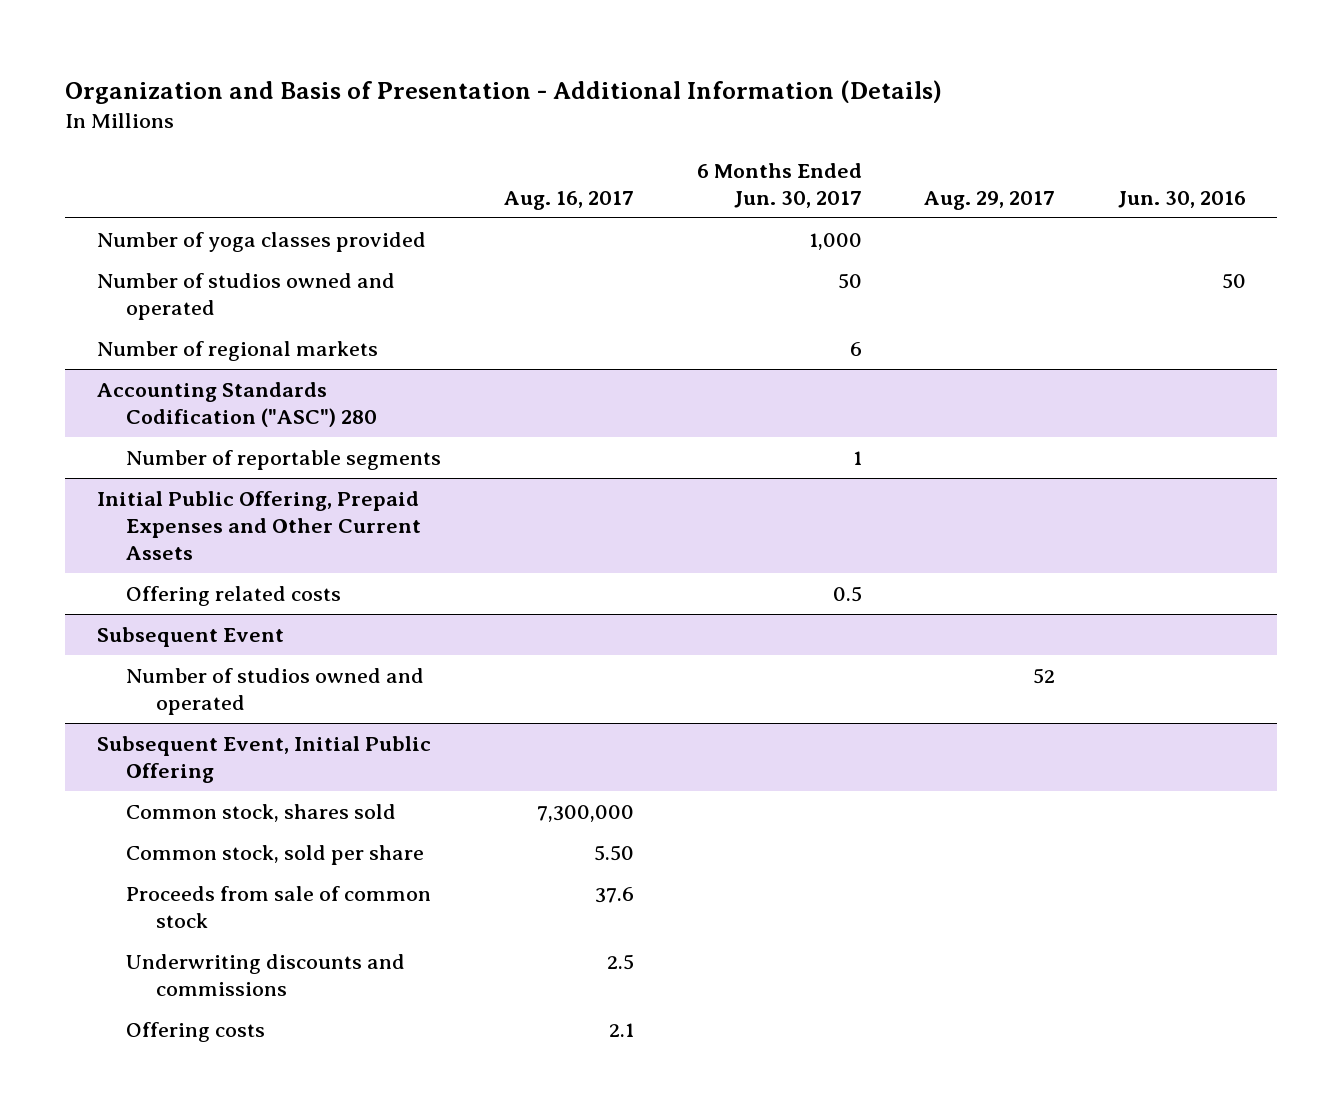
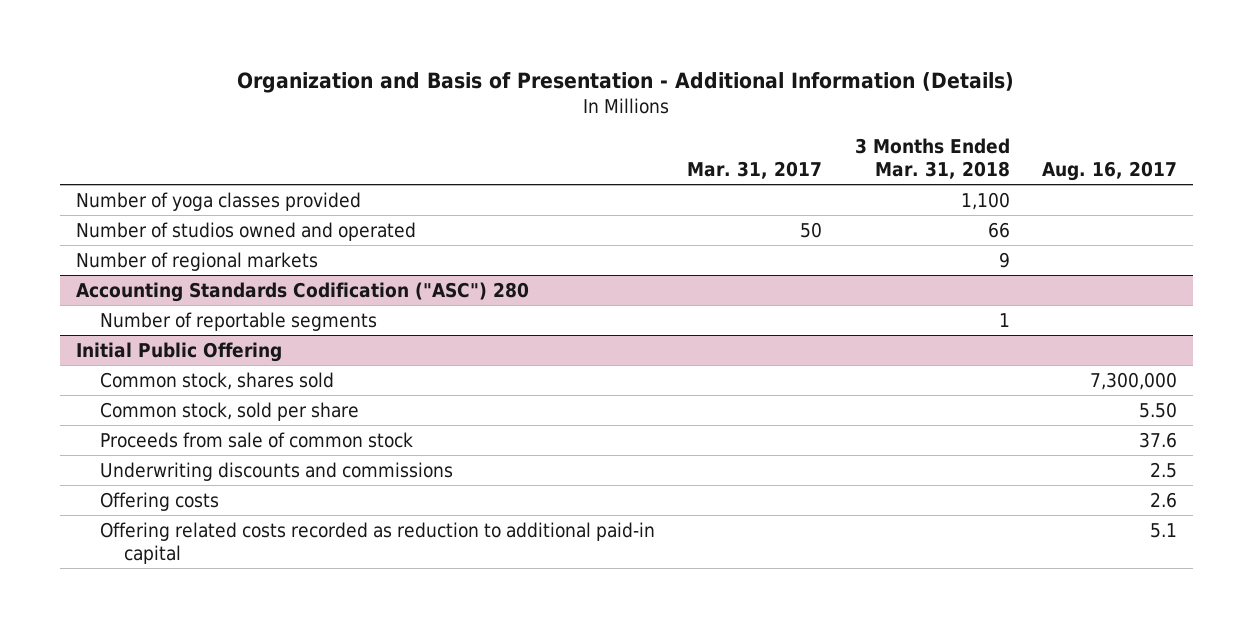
[696,162,862,208] 6 Months Ended Jun. 30, 2017 -> none
[924,190,1056,210] Aug. 29, 2017 -> none
[1118,190,1247,208] Jun. 30, 2016 -> none
none -> [687,161,823,180] Mar. 31, 2017
none -> [854,138,1010,180] 3 Months Ended Mar. 31, 2018
[96,491,422,560] Initial Public Offering, Prepaid Expenses and Other Current Assets -> none
[126,586,342,607] Offering related costs -> none
[96,627,284,648] Subsequent Event -> none
[126,668,425,715] Number of studios owned and operated -> none
[96,736,431,783] Subsequent Event, Initial Public Offering -> [75,341,282,362] Initial Public Offering
[608,1023,634,1038] 2.1 -> [1149,491,1177,508] 2.6
none -> [99,521,655,564] Offering related costs recorded as reduction to additional paid-in capital

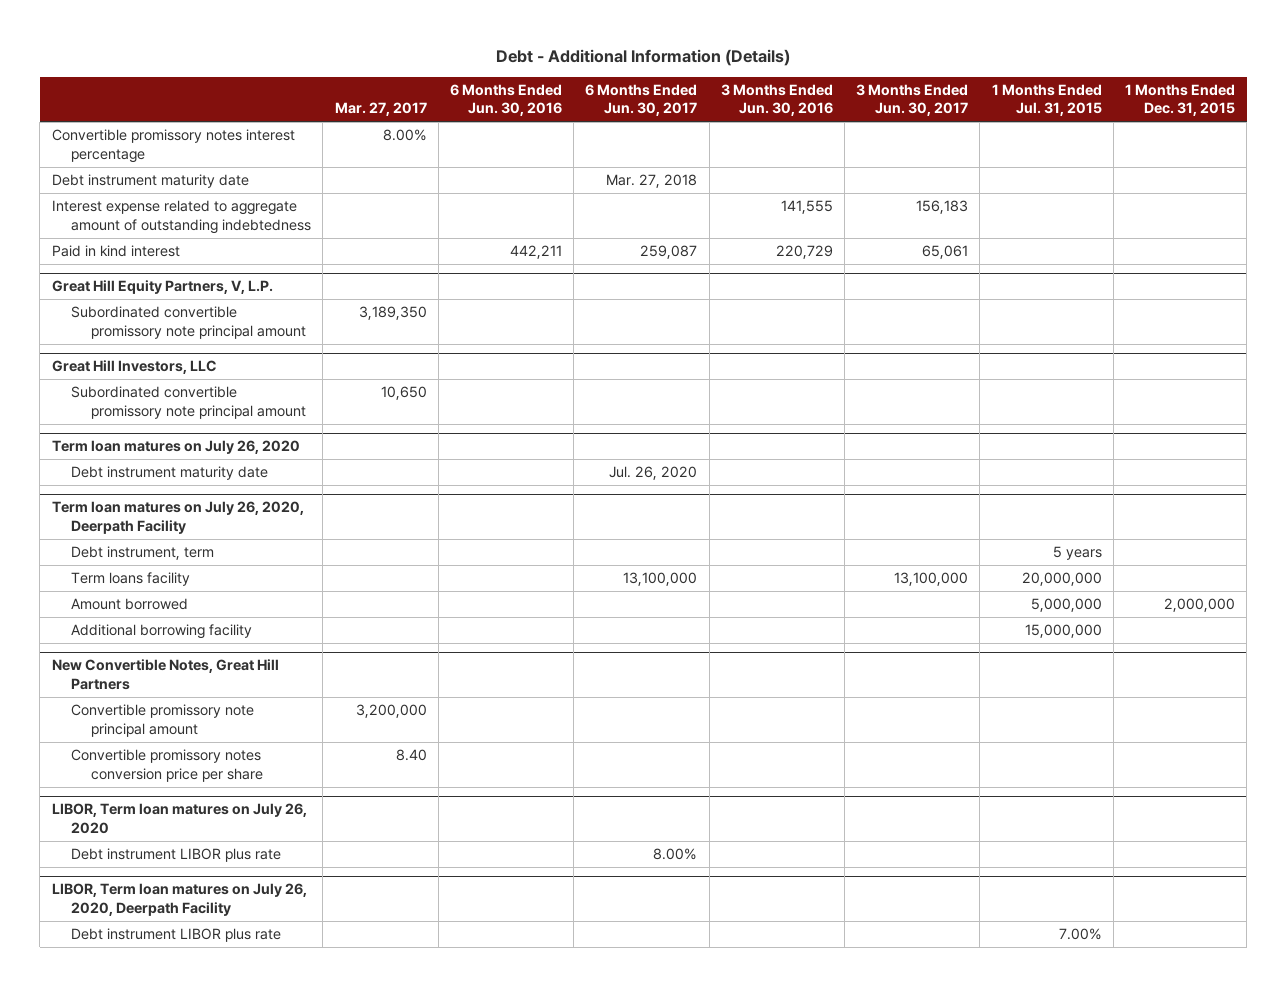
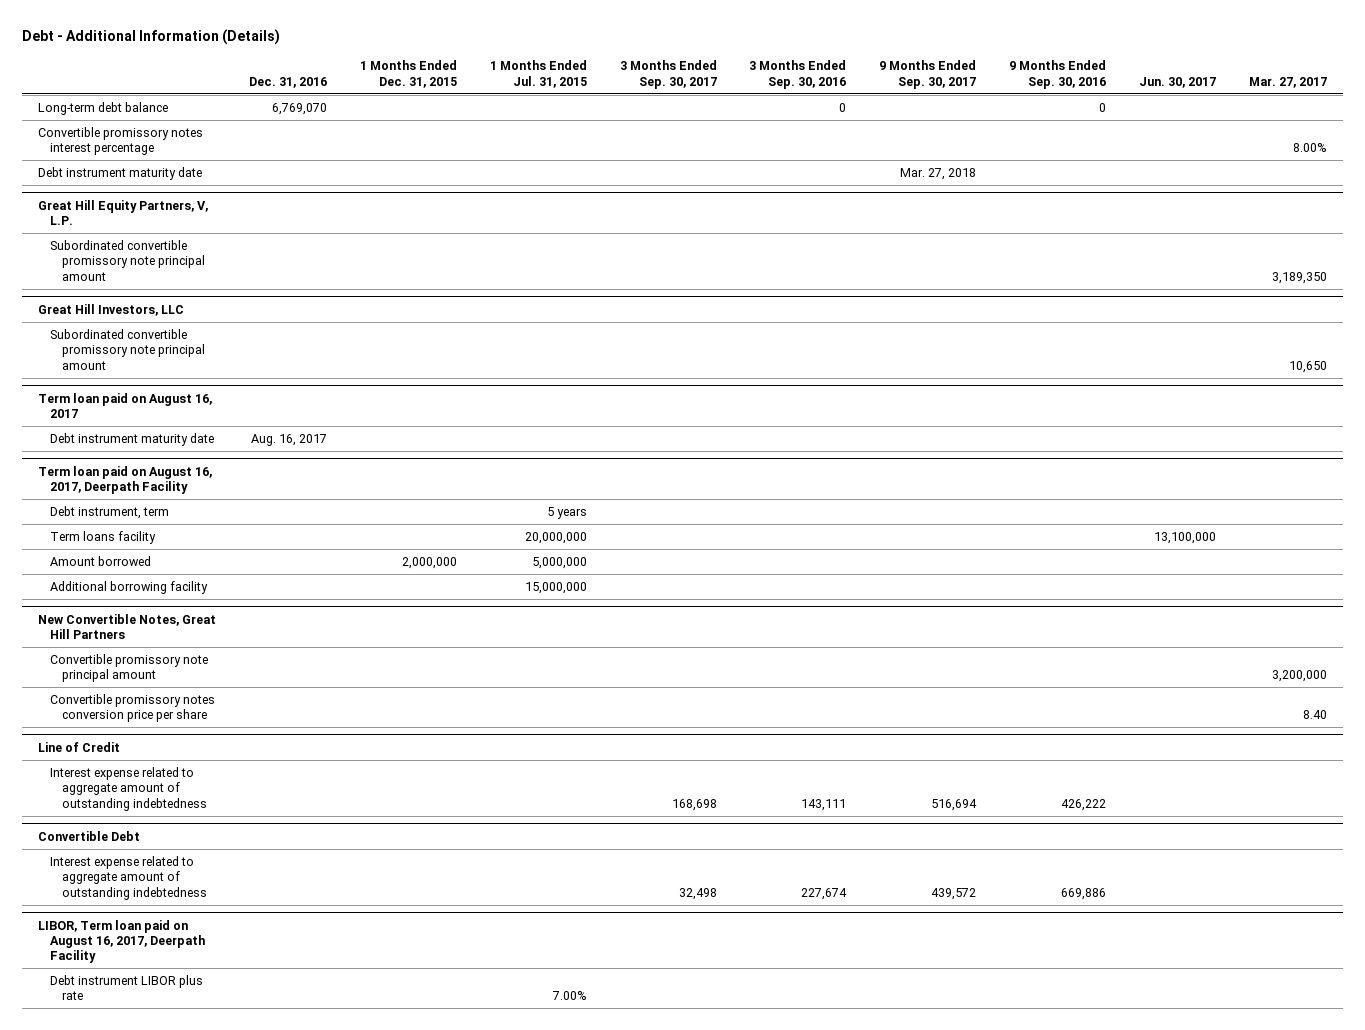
[450,83,563,117] 6 Months Ended Jun. 30, 2016 -> none
[585,83,698,117] 6 Months Ended Jun. 30, 2017 -> none
[720,83,833,117] 3 Months Ended Jun. 30, 2016 -> none
[856,83,969,117] 3 Months Ended Jun. 30, 2017 -> none
none -> [248,76,327,88] Dec. 31, 2016
none -> [619,60,717,89] 3 Months Ended Sep. 30, 2017
none -> [749,60,847,89] 3 Months Ended Sep. 30, 2016
none -> [879,60,977,89] 9 Months Ended Sep. 30, 2017
none -> [1009,60,1107,89] 9 Months Ended Sep. 30, 2016
none -> [1138,76,1216,88] Jun. 30, 2017
none -> [38,101,169,115] Long-term debt balance
[51,200,312,234] Interest expense related to aggregate amount of outstanding indebtedness -> none
[51,245,180,258] Paid in kind interest -> none
[51,440,300,455] Term loan matures on July 26, 2020 -> [38,392,213,418] Term loan paid on August 16, 2017
[51,501,304,534] Term loan matures on July 26, 2020, Deerpath Facility -> [38,465,213,494] Term loan paid on August 16, 2017, Deerpath Facility
[51,803,307,834] LIBOR, Term loan matures on July 26, 2020 -> none
[71,848,282,863] Debt instrument LIBOR plus rate -> none
none -> [38,741,121,752] Line of Credit
none -> [49,766,207,811] Interest expense related to aggregate amount of outstanding indebtedness
none -> [38,830,141,841] Convertible Debt
none -> [49,855,207,900] Interest expense related to aggregate amount of outstanding indebtedness
[51,883,307,916] LIBOR, Term loan matures on July 26, 2020, Deerpath Facility -> [38,919,205,964] LIBOR, Term loan paid on August 16, 2017, Deerpath Facility

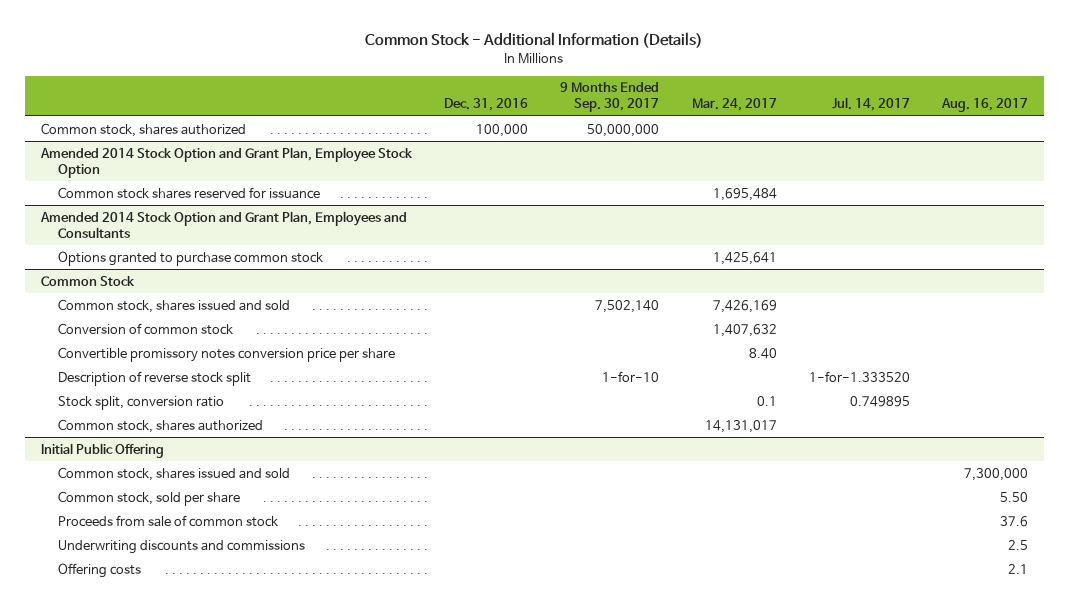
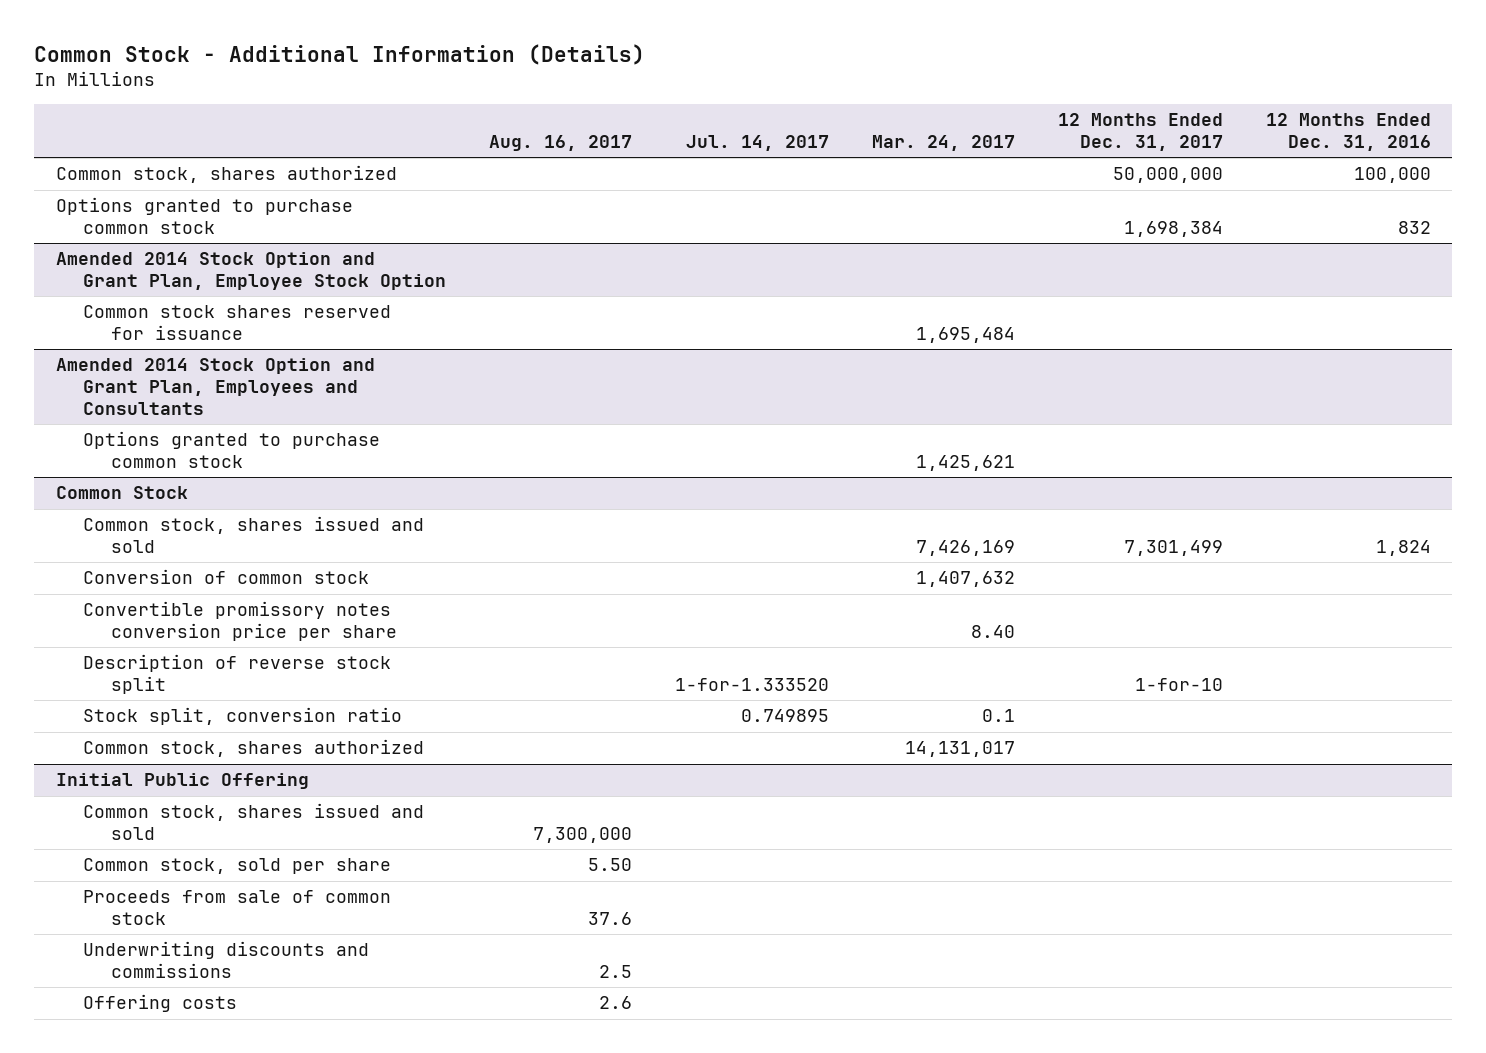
[444,98,529,112] Dec. 31, 2016 -> none
[560,82,660,113] 9 Months Ended Sep. 30, 2017 -> none
none -> [1057,113,1223,151] 12 Months Ended Dec. 31, 2017
none -> [1265,113,1431,151] 12 Months Ended Dec. 31, 2016
none -> [55,197,353,235] Options granted to purchase common stock
[712,251,777,265] 1,425,641 -> [915,455,1015,472] 1,425,621
[1007,563,1028,574] 2.1 -> [599,996,633,1010] 2.6

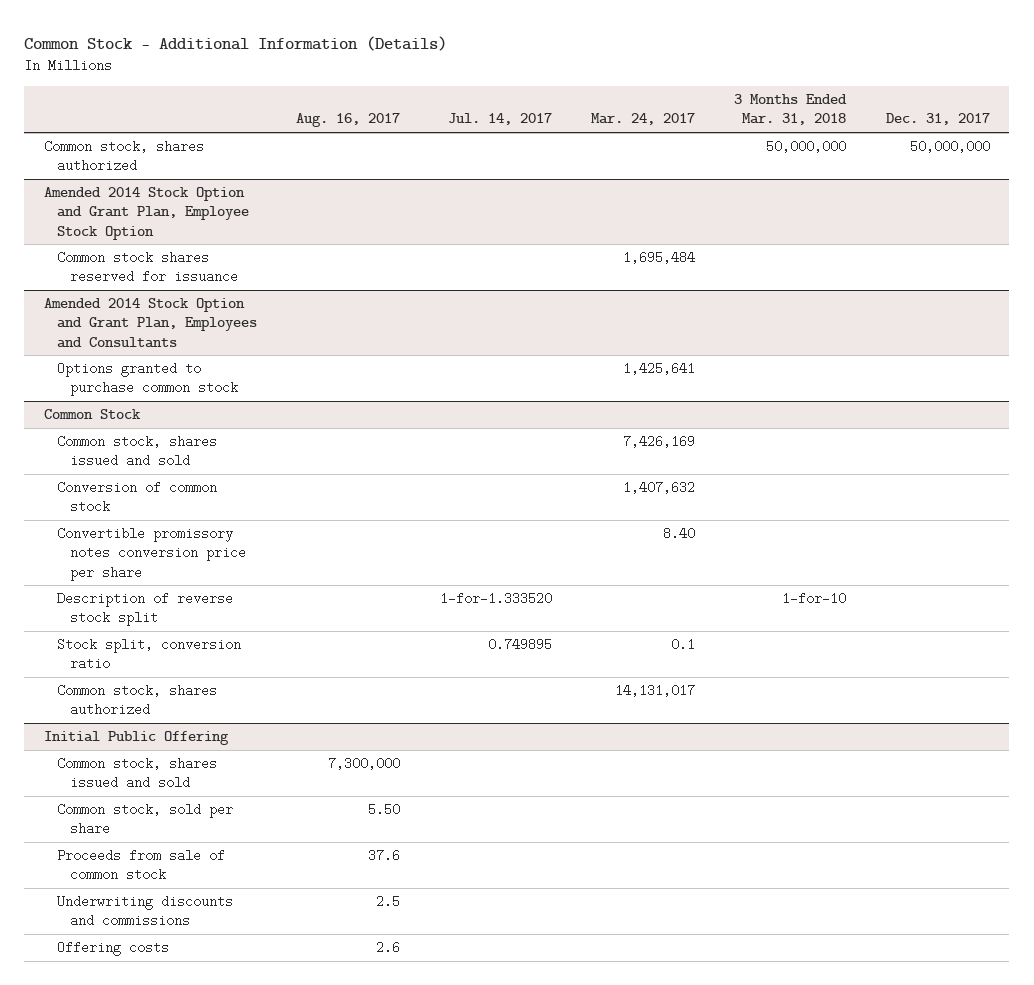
[1057,113,1223,151] 12 Months Ended Dec. 31, 2017 -> none
[1265,113,1431,151] 12 Months Ended Dec. 31, 2016 -> none
none -> [734,94,848,126] 3 Months Ended Mar. 31, 2018
none -> [885,113,990,126] Dec. 31, 2017
[55,197,353,235] Options granted to purchase common stock -> none
[915,455,1015,472] 1,425,621 -> [623,362,696,376] 1,425,641

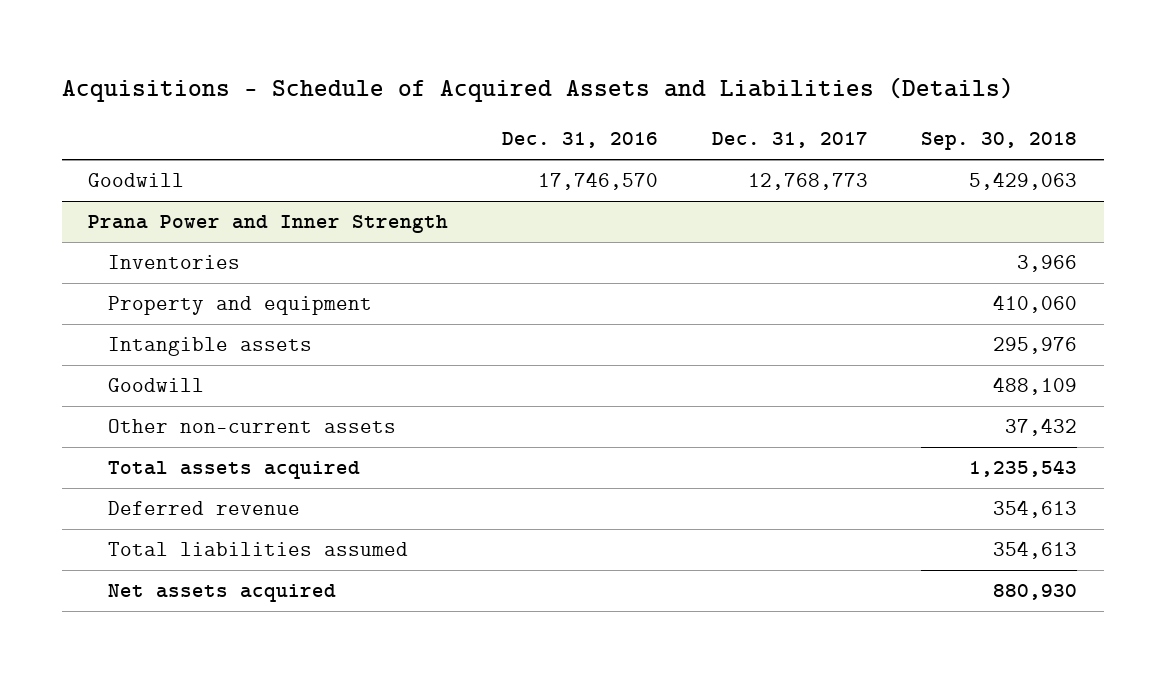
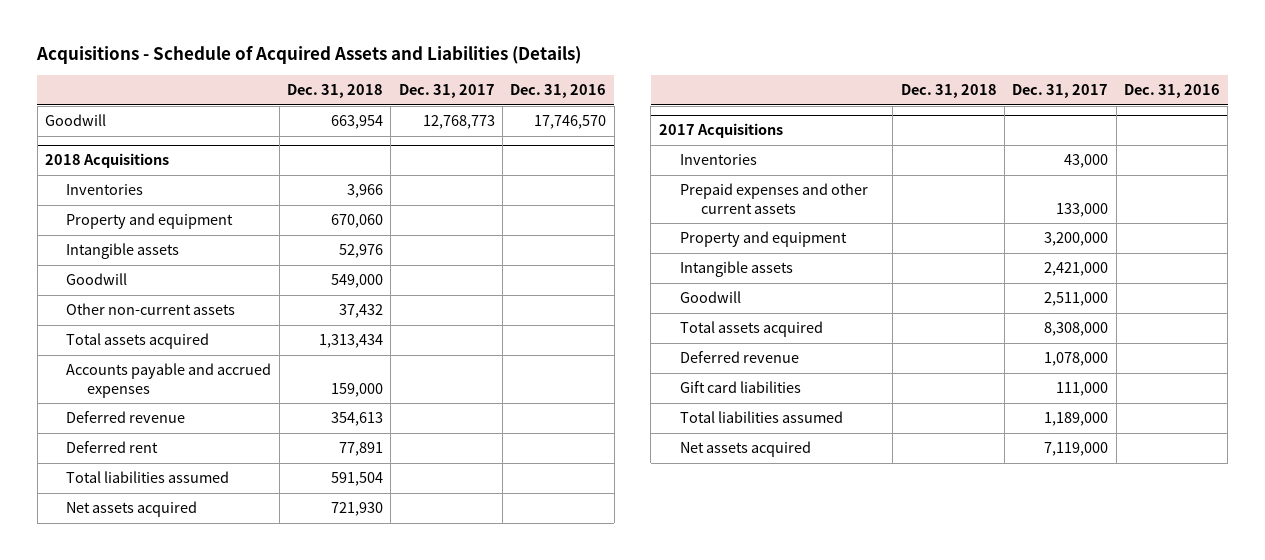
[921,132,1078,151] Sep. 30, 2018 -> none
none -> [286,84,383,99] Dec. 31, 2018
[88,215,449,234] Prana Power and Inner Strength -> none
[107,255,240,270] Inventories -> none
[107,296,372,316] Property and equipment -> none
[107,337,312,357] Intangible assets -> none
[107,378,204,393] Goodwill -> none
[107,419,396,434] Other non-current assets -> none
[107,461,360,480] Total assets acquired -> none
[107,501,300,516] Deferred revenue -> none
[107,542,408,557] Total liabilities assumed -> none
[107,584,336,603] Net assets acquired -> none
none -> [45,153,170,169] 2018 Acquisitions
none -> [66,184,144,196] Inventories
none -> [66,213,234,230] Property and equipment
none -> [66,243,180,260] Intangible assets
none -> [66,273,128,286] Goodwill
none -> [66,303,236,316] Other non-current assets
none -> [66,333,210,350] Total assets acquired
none -> [66,363,272,398] Accounts payable and accrued expenses
none -> [66,411,186,424] Deferred revenue
none -> [66,441,159,454] Deferred rent
none -> [66,471,230,484] Total liabilities assumed
none -> [66,501,198,518] Net assets acquired
none -> [658,123,783,139] 2017 Acquisitions
none -> [679,154,757,166] Inventories
none -> [679,183,868,214] Prepaid expenses and other current assets
none -> [679,231,847,248] Property and equipment
none -> [679,261,793,278] Intangible assets
none -> [679,291,741,304] Goodwill
none -> [679,321,823,338] Total assets acquired
none -> [679,351,799,364] Deferred revenue
none -> [679,381,801,394] Gift card liabilities
none -> [679,411,843,424] Total liabilities assumed
none -> [679,441,811,458] Net assets acquired

